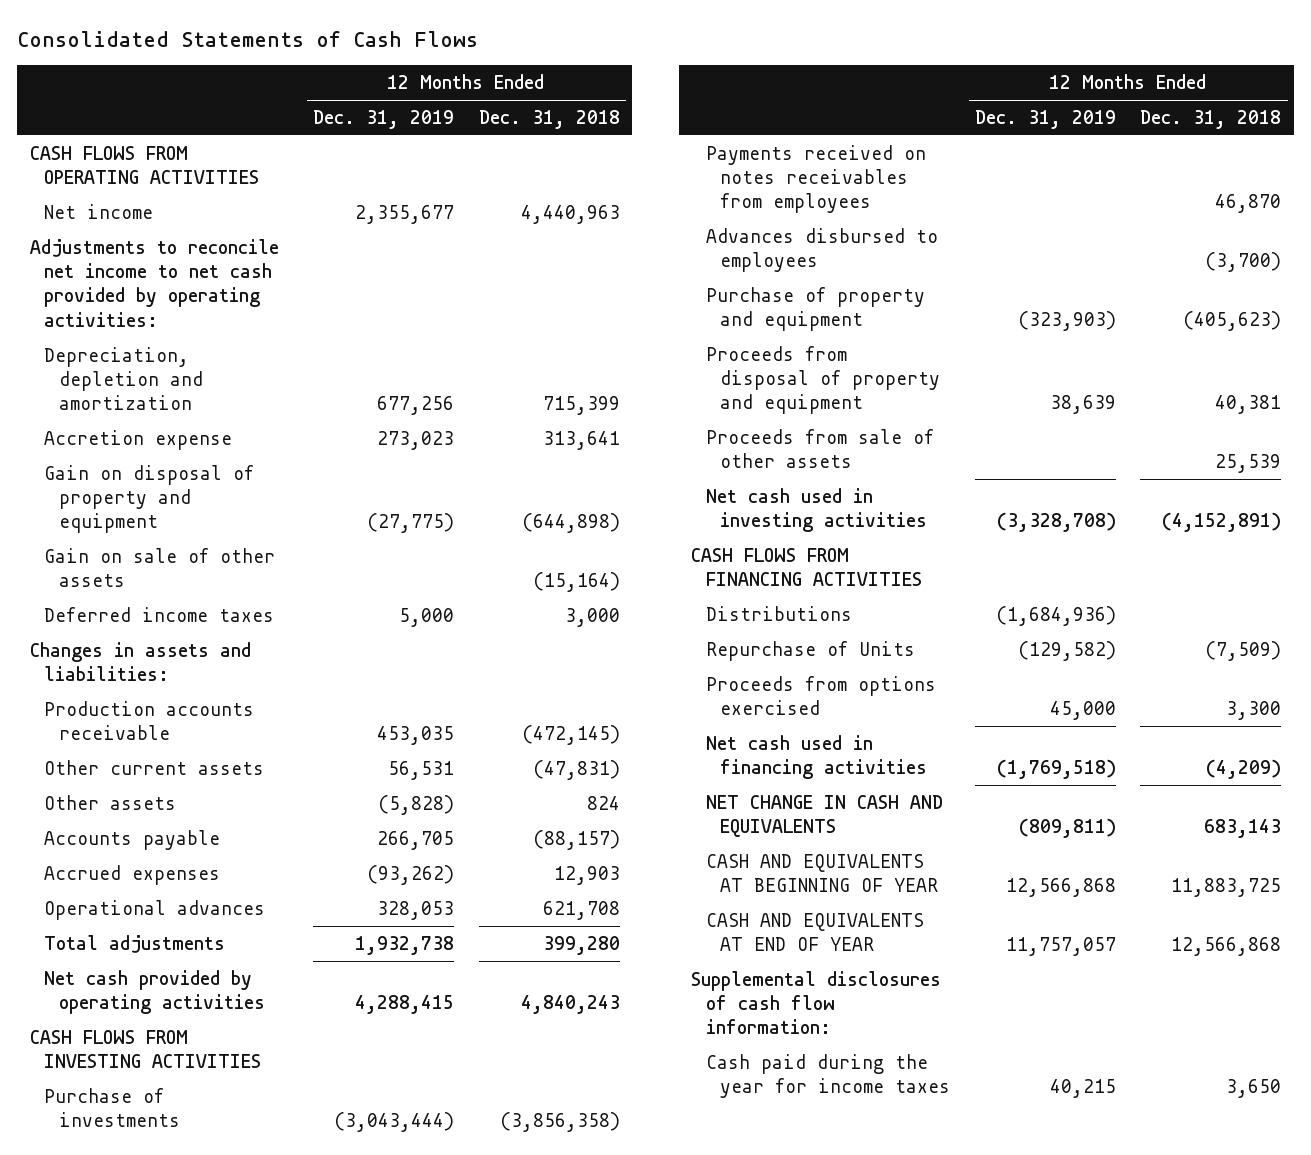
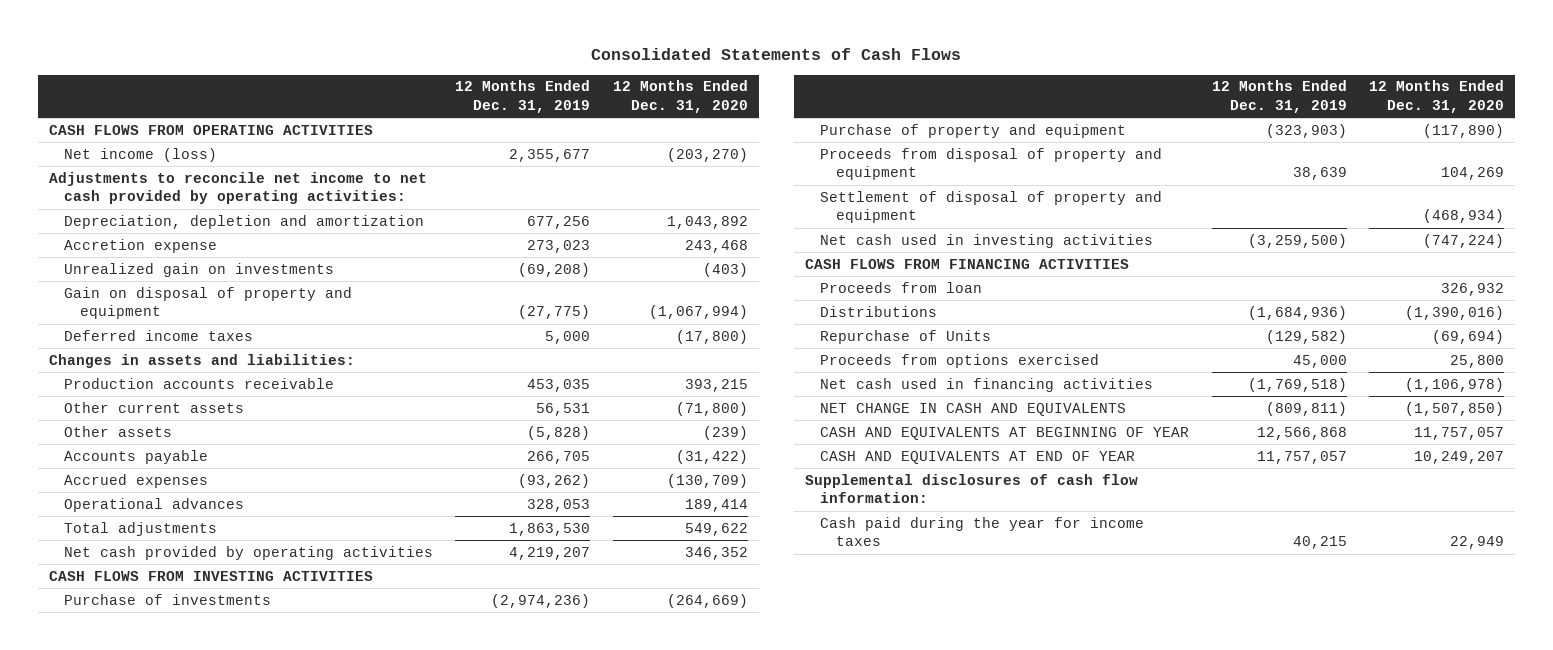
[478,109,620,129] Dec. 31, 2018 -> none
none -> [612,80,748,113] 12 Months Ended Dec. 31, 2020
[44,203,154,219] Net income -> [64,147,218,162] Net income (loss)
none -> [64,262,335,277] Unrealized gain on investments
[44,547,276,588] Gain on sale of other assets -> none
[355,935,455,955] 1,932,738 -> [509,522,591,536] 1,863,530
[355,995,455,1015] 4,288,415 -> [509,546,591,560] 4,219,207
[705,144,926,214] Payments received on notes receivables from employees -> none
[705,227,938,273] Advances disbursed to employees -> none
[334,1112,455,1133] (3,043,444) -> [491,593,591,608] (2,974,236)
[705,428,934,469] Proceeds from sale of other assets -> none
none -> [820,190,1163,224] Settlement of disposal of property and equipment
[996,512,1116,533] (3,328,708) -> [1247,233,1347,248] (3,259,500)
none -> [820,281,983,293] Proceeds from loan

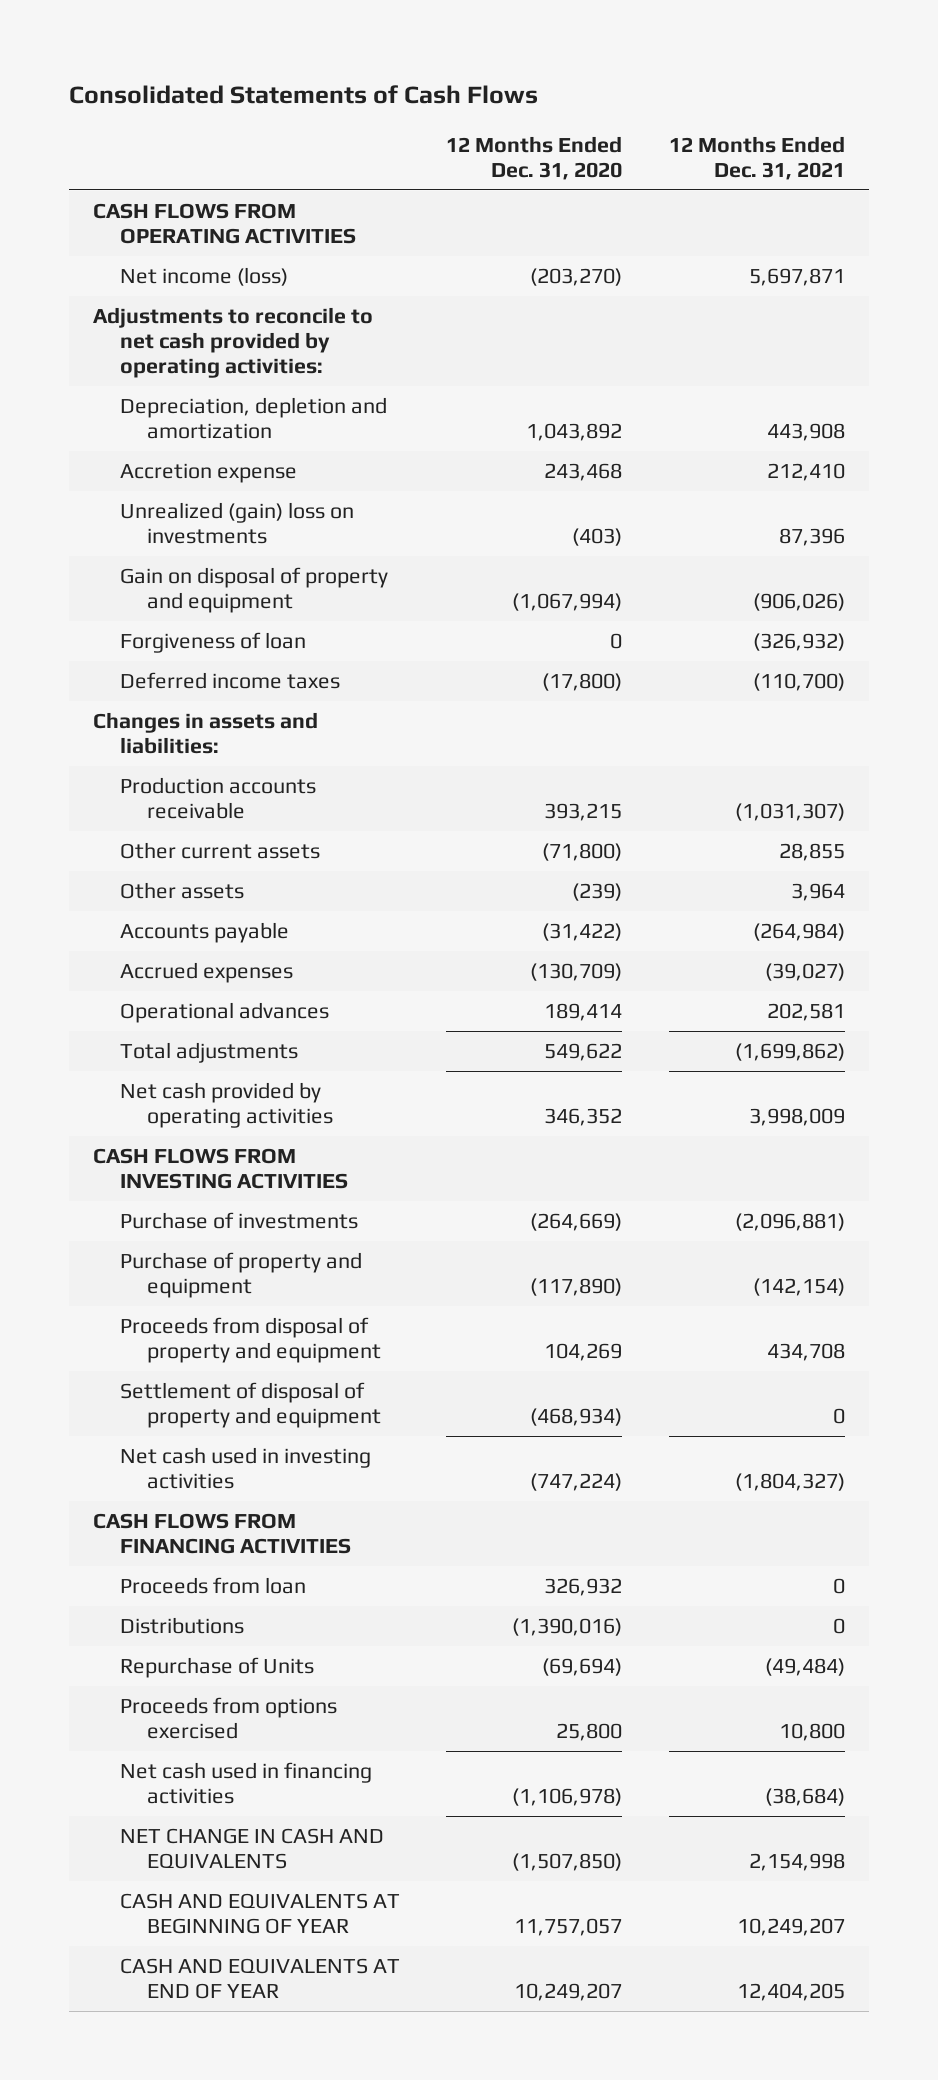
[455,80,591,113] 12 Months Ended Dec. 31, 2019 -> none
none -> [669,135,846,180] 12 Months Ended Dec. 31, 2021
[49,171,428,205] Adjustments to reconcile net income to net cash provided by operating activities: -> [92,306,373,379] Adjustments to reconcile to net cash provided by operating activities:
[64,262,335,277] Unrealized gain on investments -> [119,501,354,545] Unrealized (gain) loss on investments
none -> [119,631,306,653] Forgiveness of loan
[805,473,1139,504] Supplemental disclosures of cash flow information: -> none
[820,516,1145,547] Cash paid during the year for income taxes -> none

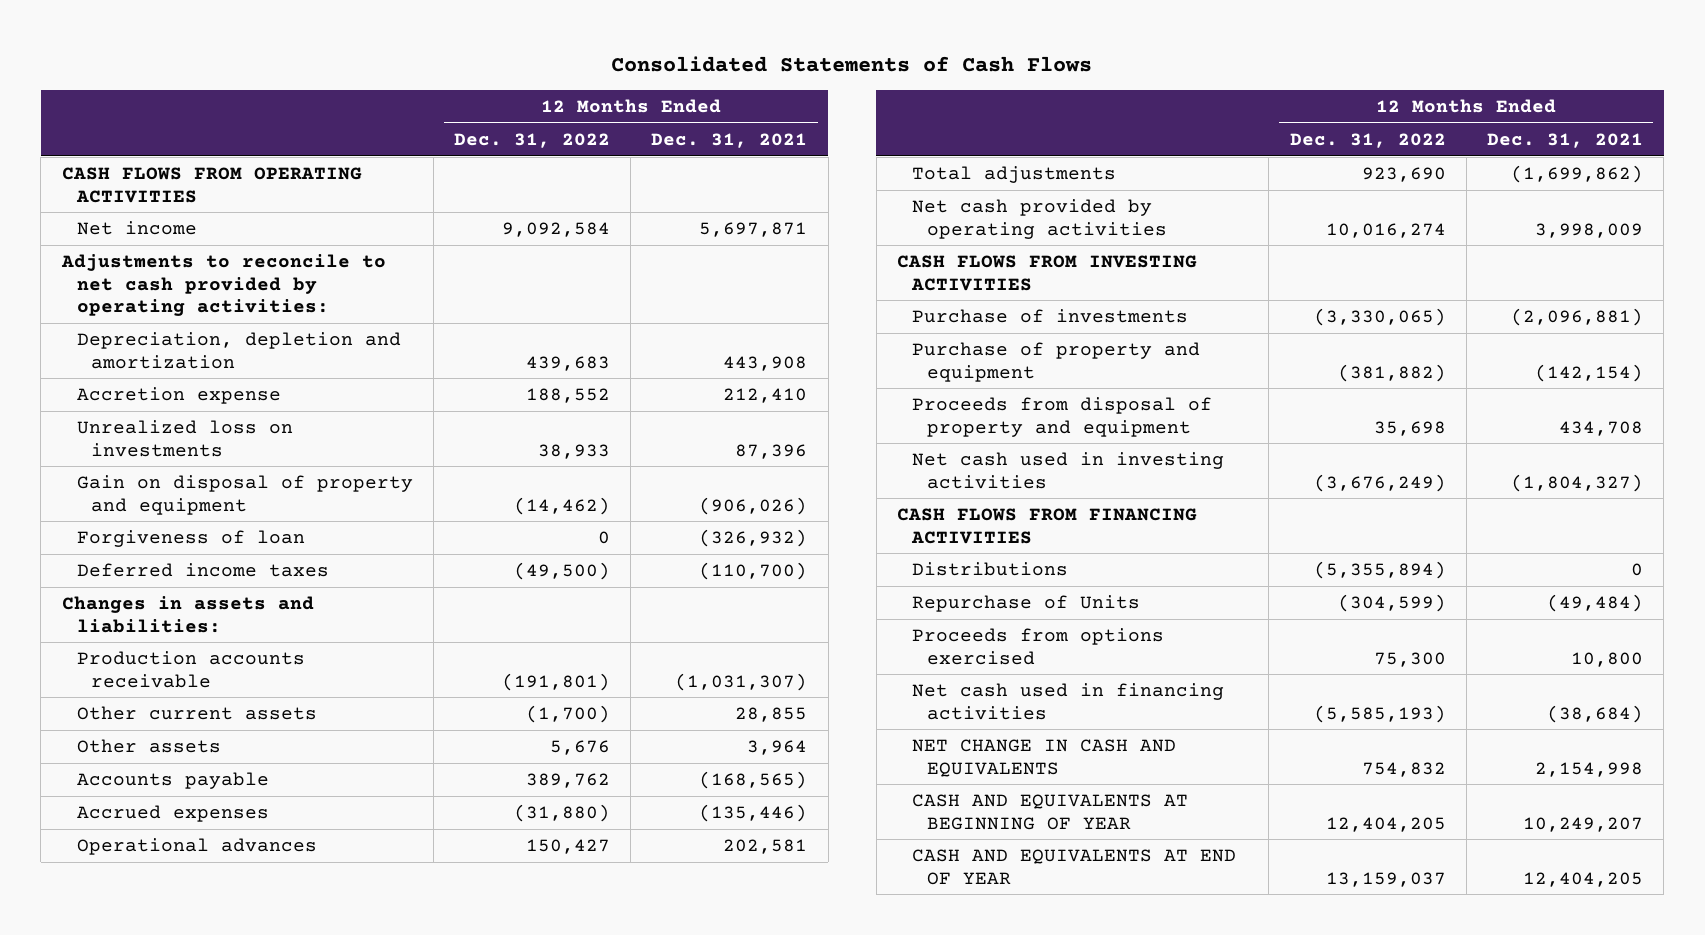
[446,135,623,180] 12 Months Ended Dec. 31, 2020 -> none
none -> [453,132,610,148] Dec. 31, 2022
[119,266,288,286] Net income (loss) -> [76,220,197,235] Net income
[119,501,354,545] Unrealized (gain) loss on investments -> [76,419,293,457] Unrealized loss on investments
[753,922,846,941] (264,984) -> [699,770,808,789] (168,565)
[765,962,846,981] (39,027) -> [699,803,808,822] (135,446)
[119,1381,381,1429] Settlement of disposal of property and equipment -> none
[119,1576,306,1594] Proceeds from loan -> none

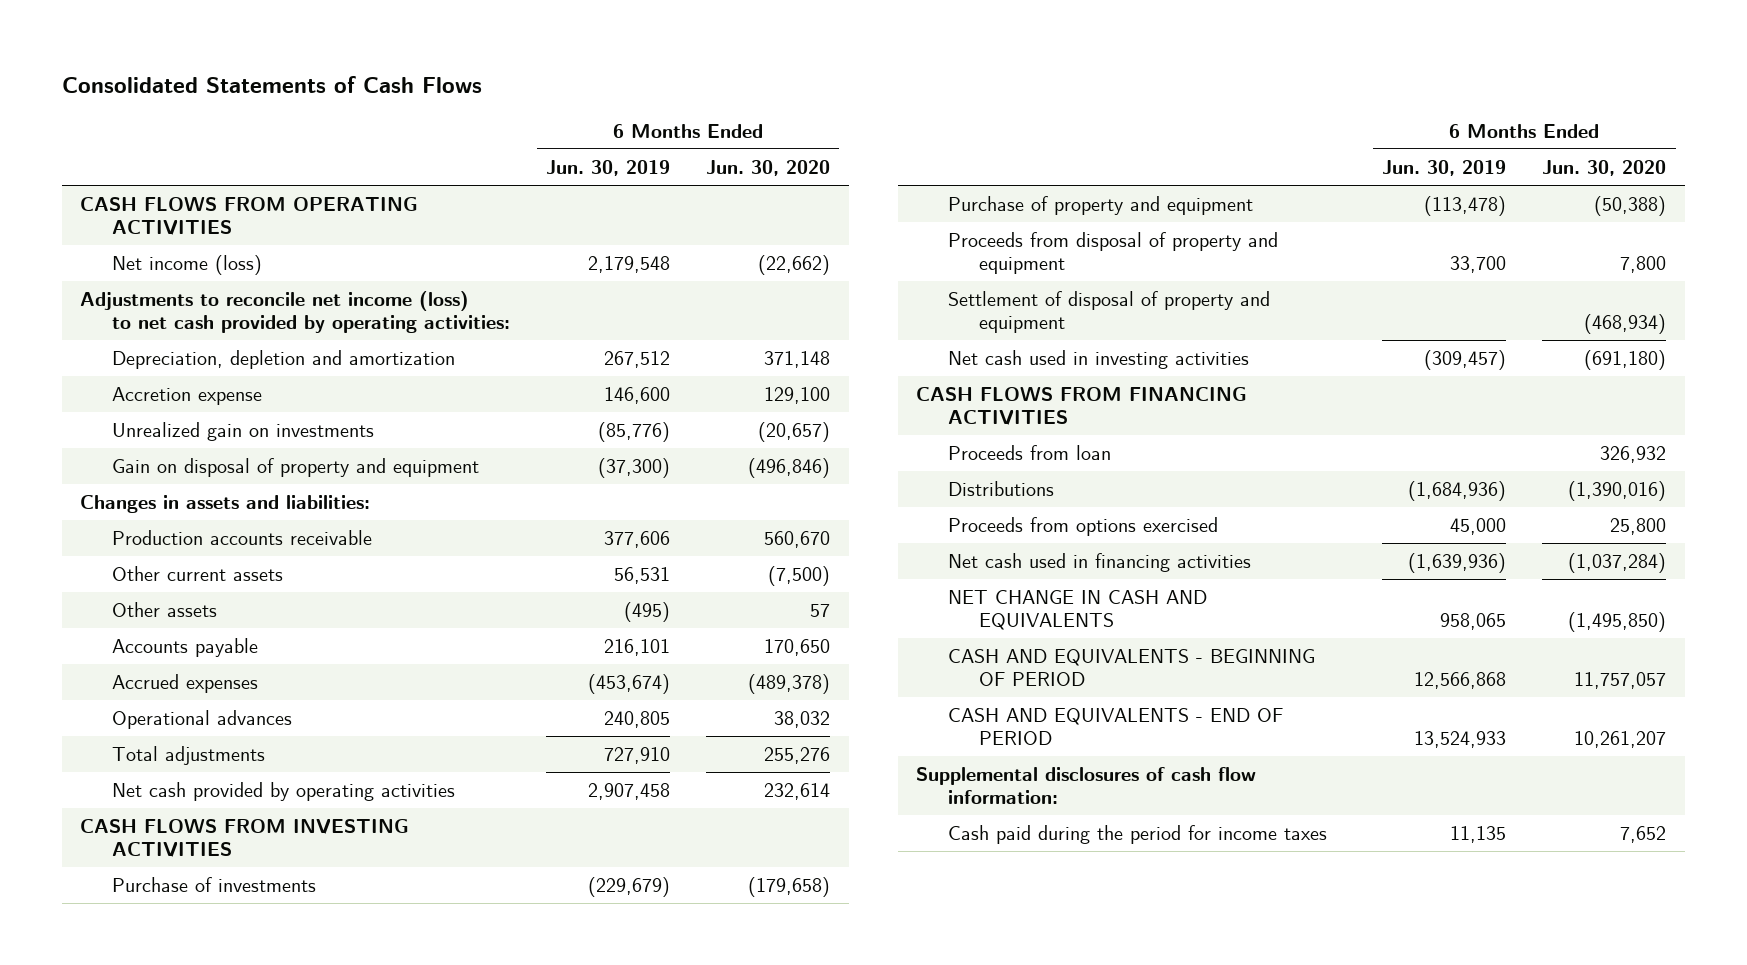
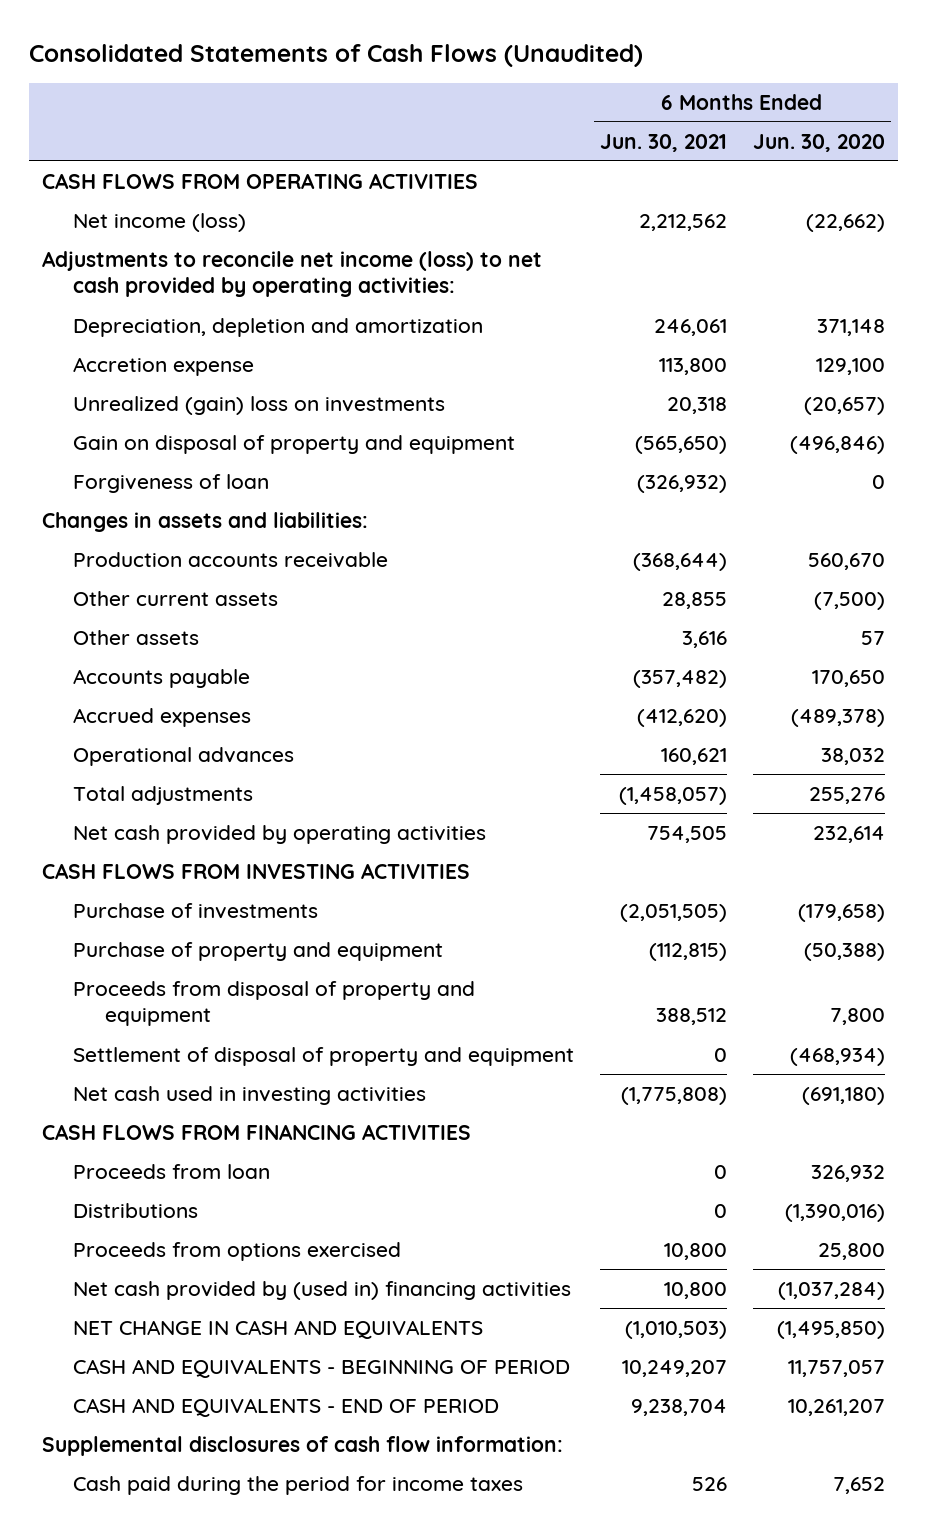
[62,75,483,93] Consolidated Statements of Cash Flows -> [28,43,643,67] Consolidated Statements of Cash Flows (Unaudited)
[545,160,670,177] Jun. 30, 2019 -> none
none -> [600,133,728,152] Jun. 30, 2021
[111,422,374,442] Unrealized gain on investments -> [73,395,446,415] Unrealized (gain) loss on investments
none -> [73,473,270,493] Forgiveness of loan
[947,553,1251,573] Net cash used in financing activities -> [73,1280,572,1300] Net cash provided by (used in) financing activities

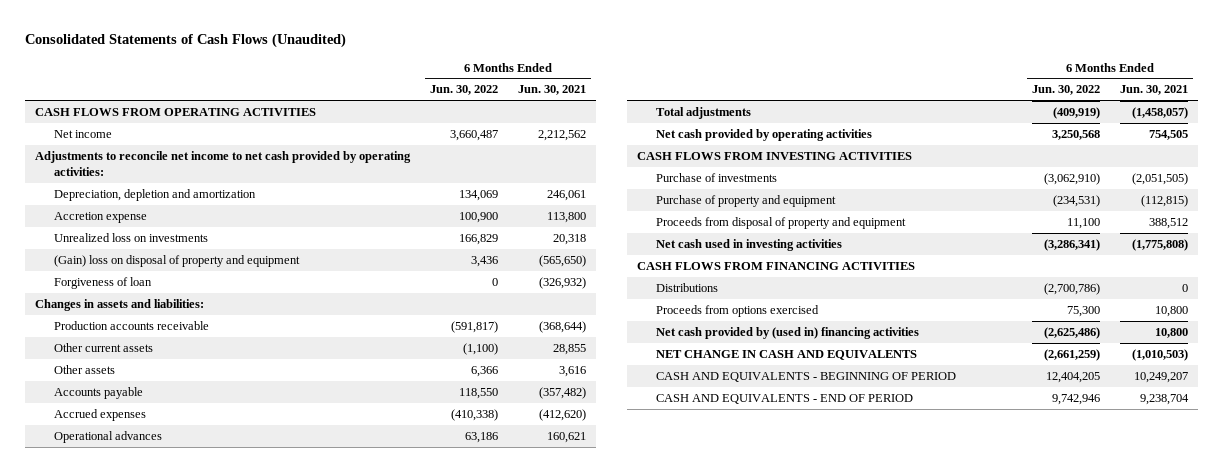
[752,133,885,152] Jun. 30, 2020 -> none
none -> [429,85,498,96] Jun. 30, 2022
[73,212,247,232] Net income (loss) -> [54,129,113,138] Net income
[41,250,542,298] Adjustments to reconcile net income (loss) to net cash provided by operating activities: -> [34,150,411,177] Adjustments to reconcile net income to net cash provided by operating activities:
[73,395,446,415] Unrealized (gain) loss on investments -> [54,232,209,242] Unrealized loss on investments
[73,434,516,454] Gain on disposal of property and equipment -> [54,254,301,267] (Gain) loss on disposal of property and equipment
[73,1046,575,1066] Settlement of disposal of property and equipment -> none
[73,1163,271,1179] Proceeds from loan -> none
[41,1435,563,1456] Supplemental disclosures of cash flow information: -> none
[73,1475,524,1495] Cash paid during the period for income taxes -> none

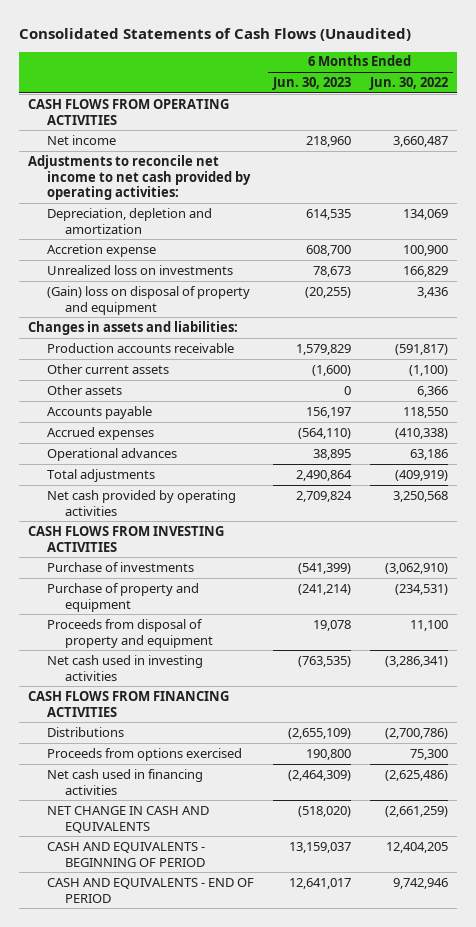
[517,85,586,96] Jun. 30, 2021 -> none
none -> [271,76,351,90] Jun. 30, 2023
[54,276,153,289] Forgiveness of loan -> none
[656,326,920,339] Net cash provided by (used in) financing activities -> [46,768,203,795] Net cash used in financing activities

